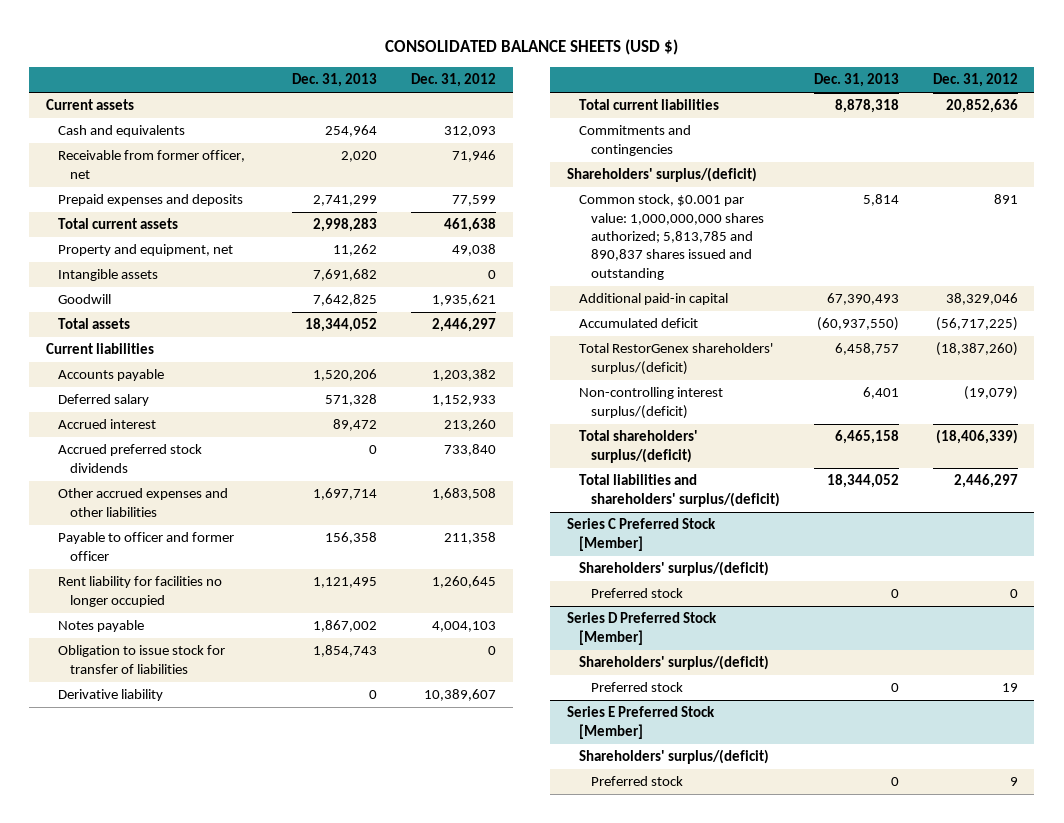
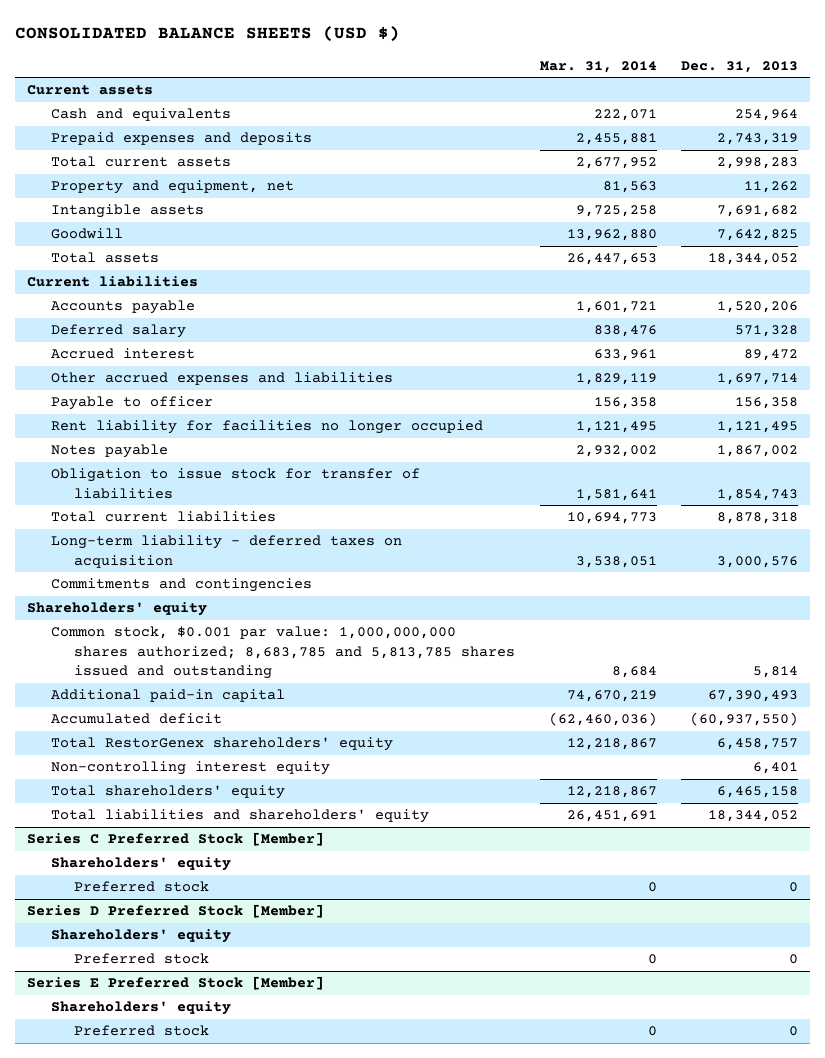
[411,73,497,88] Dec. 31, 2012 -> none
none -> [539,60,657,73] Mar. 31, 2014
[57,150,245,179] Receivable from former officer, net -> none
[313,195,378,207] 2,741,299 -> [717,133,799,146] 2,743,319
[57,444,202,473] Accrued preferred stock dividends -> none
[57,488,228,517] Other accrued expenses and other liabilities -> [50,372,393,386] Other accrued expenses and liabilities
[57,532,234,561] Payable to officer and former officer -> [50,396,213,411] Payable to officer
[57,689,163,702] Derivative liability -> none
none -> [50,535,402,568] Long-term liability - deferred taxes on acquisition
[567,167,758,183] Shareholders' surplus/(deficit) -> [27,602,208,617] Shareholders' equity
[579,194,764,280] Common stock, $0.001 par value: 1,000,000,000 shares authorized; 5,813,785 and 890,837 shares issued and outstanding -> [50,626,515,680] Common stock, $0.001 par value: 1,000,000,000 shares authorized; 8,683,785 and 5,813,785 shares issued and outstanding
[579,343,774,375] Total RestorGenex shareholders' surplus/(deficit) -> [50,737,393,752] Total RestorGenex shareholders' equity
[579,387,724,419] Non-controlling interest surplus/(deficit) -> [50,761,330,776] Non-controlling interest equity
[579,430,699,463] Total shareholders' surplus/(deficit) -> [50,785,285,800] Total shareholders' equity
[579,474,780,507] Total liabilities and shareholders' surplus/(deficit) -> [50,809,429,824] Total liabilities and shareholders' equity
[579,561,770,577] Shareholders' surplus/(deficit) -> [50,857,231,872] Shareholders' equity
[579,655,770,671] Shareholders' surplus/(deficit) -> [50,929,231,944] Shareholders' equity
[579,749,770,765] Shareholders' surplus/(deficit) -> [50,1001,231,1016] Shareholders' equity

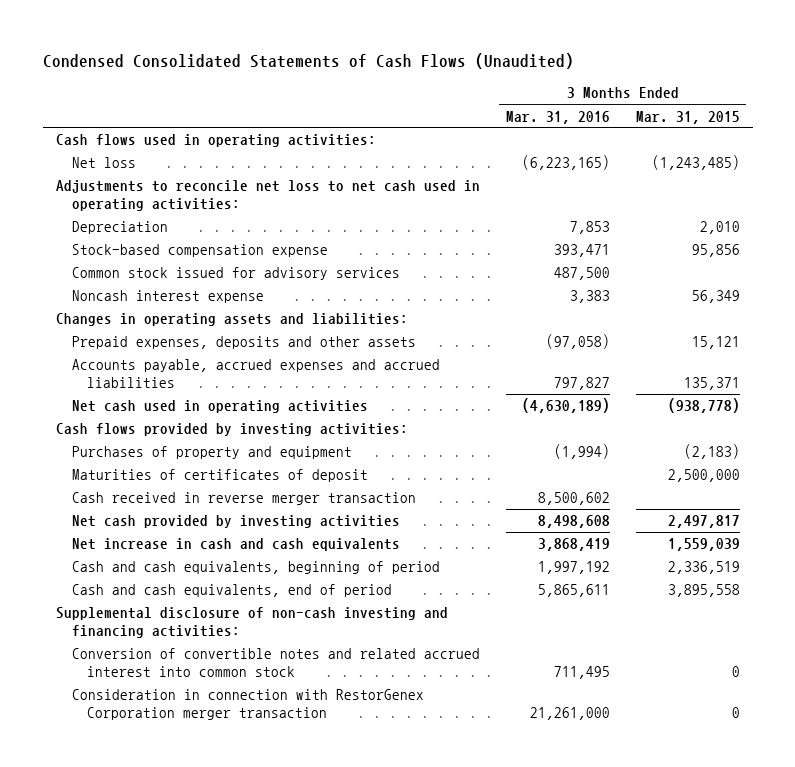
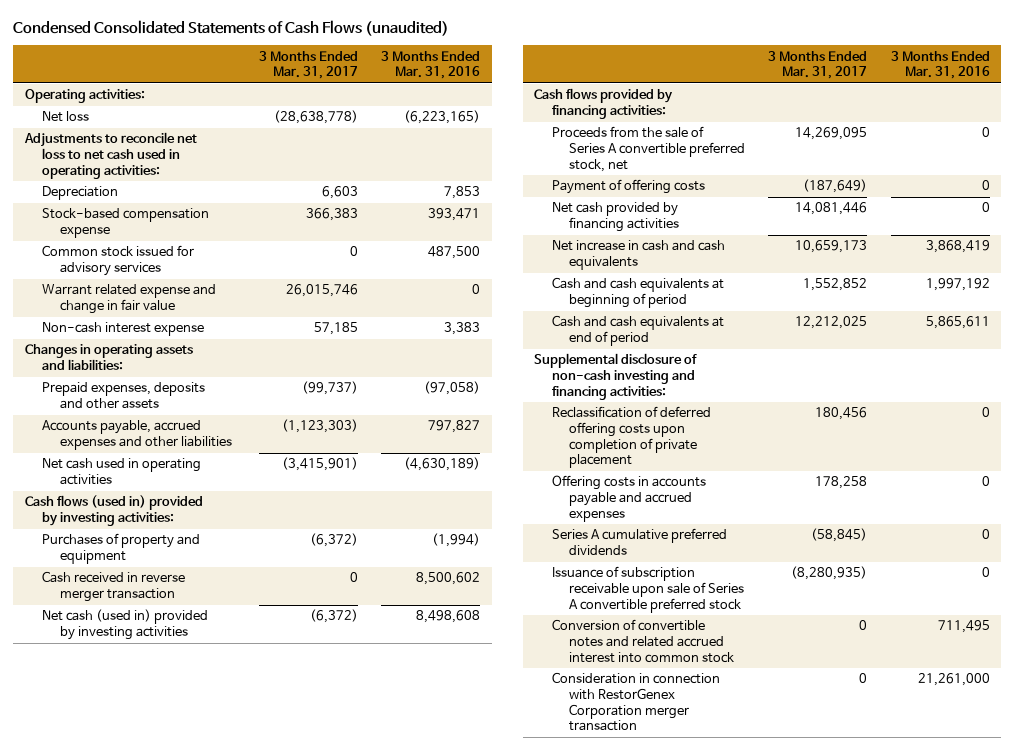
[42,52,574,69] Condensed Consolidated Statements of Cash Flows (Unaudited) -> [13,19,450,36] Condensed Consolidated Statements of Cash Flows (unaudited)
[635,110,740,124] Mar. 31, 2015 -> none
none -> [259,50,359,80] 3 Months Ended Mar. 31, 2017
[55,134,376,148] Cash flows used in operating activities: -> [25,89,146,104] Operating activities:
none -> [42,284,217,314] Warrant related expense and change in fair value
[71,290,264,304] Noncash interest expense -> [42,322,205,337] Non-cash interest expense
[71,359,440,388] Accounts payable, accrued expenses and accrued liabilities -> [42,420,232,450] Accounts payable, accrued expenses and other liabilities
[55,423,408,437] Cash flows provided by investing activities: -> [25,495,204,526] Cash flows (used in) provided by investing activities:
[71,469,368,483] Maturities of certificates of deposit -> none
[71,515,400,529] Net cash provided by investing activities -> [42,609,209,640] Net cash (used in) provided by investing activities
none -> [534,88,674,119] Cash flows provided by financing activities:
none -> [551,126,746,172] Proceeds from the sale of Series A convertible preferred stock, net
none -> [551,179,705,195] Payment of offering costs
none -> [551,202,680,232] Net cash provided by financing activities
[71,561,440,575] Cash and cash equivalents, beginning of period -> [551,277,724,308] Cash and cash equivalents at beginning of period
[71,584,392,598] Cash and cash equivalents, end of period -> [551,315,724,346] Cash and cash equivalents at end of period
none -> [551,406,711,469] Reclassification of deferred offering costs upon completion of private placement
none -> [551,475,706,522] Offering costs in accounts payable and accrued expenses
none -> [551,528,727,555] Series A cumulative preferred dividends
none -> [551,566,745,613] Issuance of subscription receivable upon sale of Series A convertible preferred stock

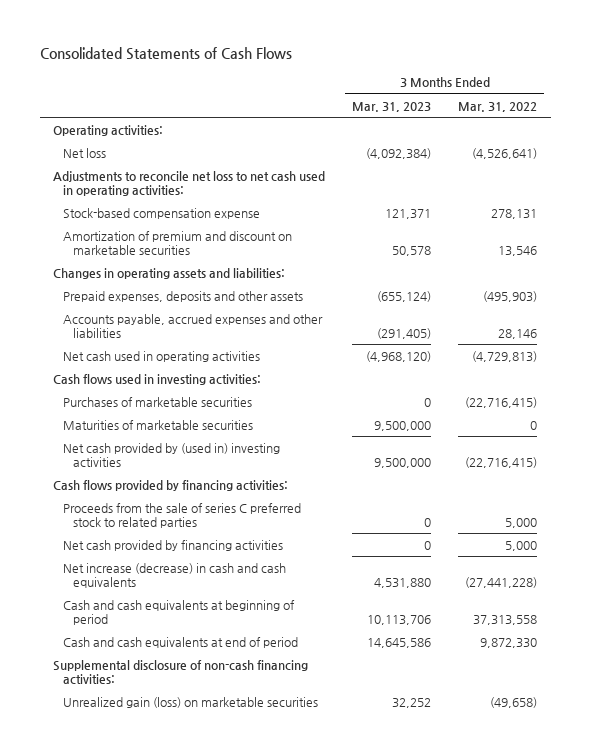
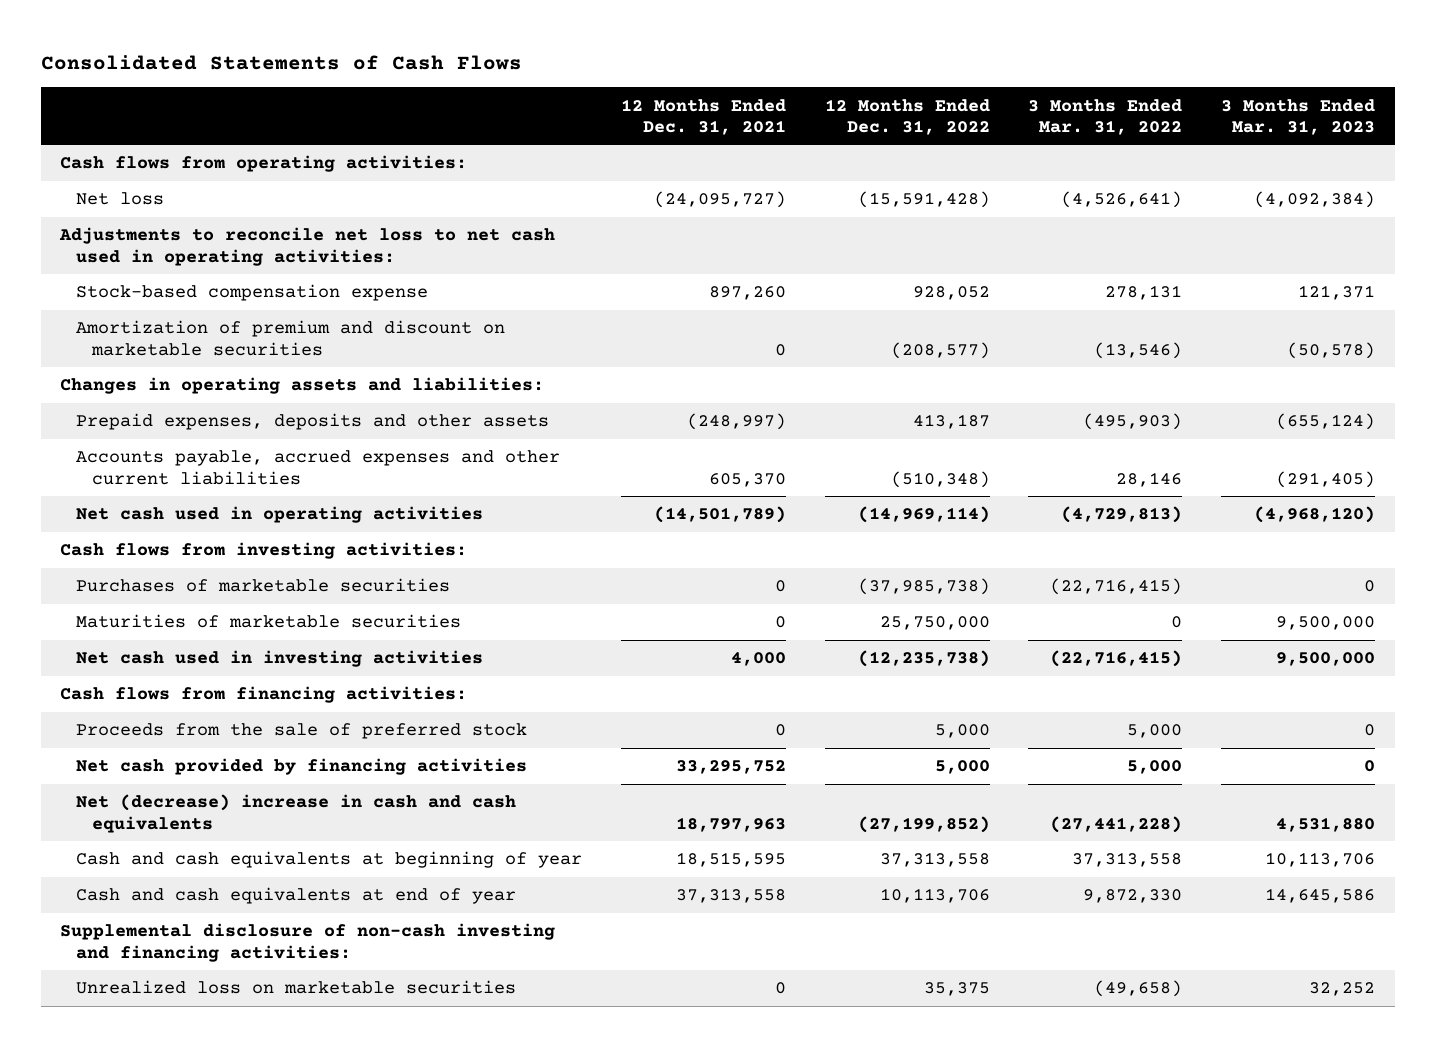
none -> [620,98,786,135] 12 Months Ended Dec. 31, 2021
none -> [824,98,990,135] 12 Months Ended Dec. 31, 2022
[53,124,164,136] Operating activities: -> [59,155,467,173] Cash flows from operating activities:
[392,245,432,256] 50,578 -> [1287,341,1376,359] (50,578)
[498,245,538,256] 13,546 -> [1094,341,1183,359] (13,546)
[63,313,324,338] Accounts payable, accrued expenses and other liabilities -> [76,450,561,485] Accounts payable, accrued expenses and other current liabilities
[53,373,262,385] Cash flows used in investing activities: -> [59,542,467,560] Cash flows from investing activities:
[63,442,281,467] Net cash provided by (used in) investing activities -> [76,650,484,668] Net cash used in investing activities
[53,479,289,491] Cash flows provided by financing activities: -> [59,686,467,704] Cash flows from financing activities:
[63,502,302,528] Proceeds from the sale of series C preferred stock to related parties -> [76,723,528,740] Proceeds from the sale of preferred stock
[63,562,287,588] Net increase (decrease) in cash and cash equivalents -> [76,794,517,833] Net (decrease) increase in cash and cash equivalents
[63,599,296,625] Cash and cash equivalents at beginning of period -> [76,851,583,869] Cash and cash equivalents at beginning of year
[63,636,299,648] Cash and cash equivalents at end of period -> [76,887,517,905] Cash and cash equivalents at end of year
[53,659,309,684] Supplemental disclosure of non-cash financing activities: -> [59,923,555,962] Supplemental disclosure of non-cash investing and financing activities:
[63,696,319,708] Unrealized gain (loss) on marketable securities -> [76,980,517,995] Unrealized loss on marketable securities

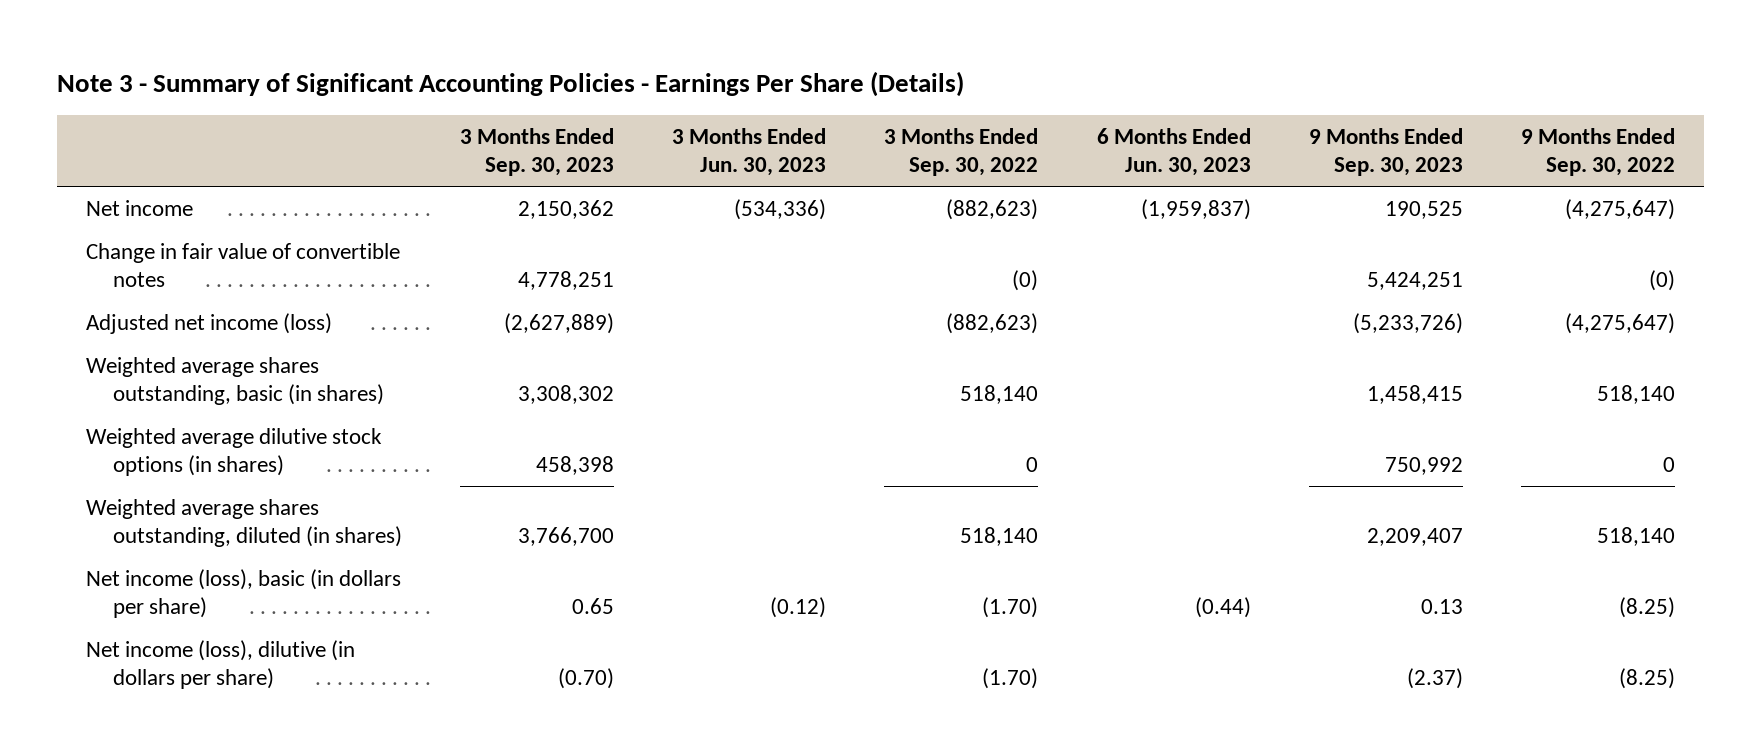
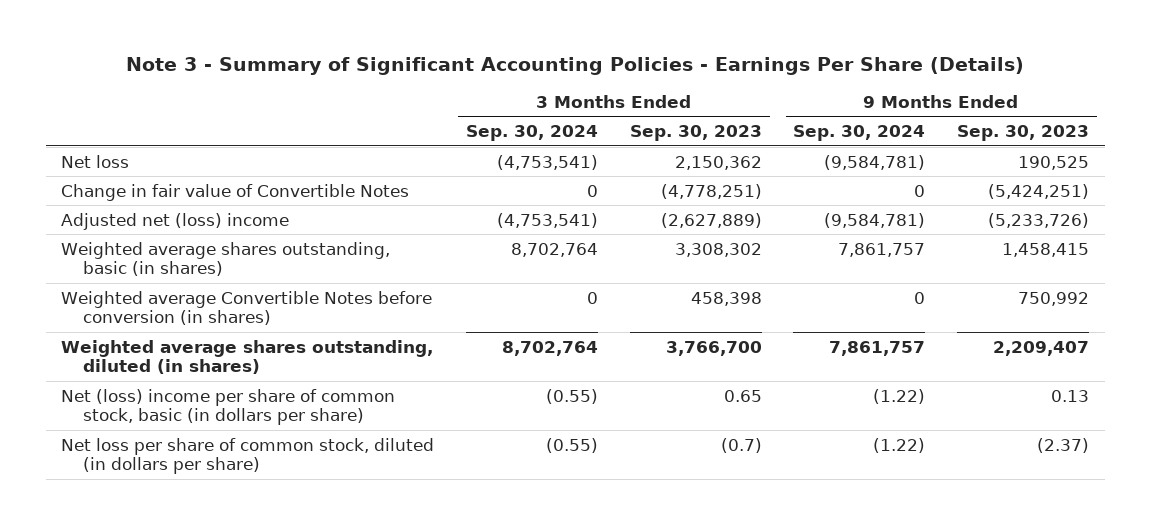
[672,128,827,177] 3 Months Ended Jun. 30, 2023 -> none
[884,128,1039,177] 3 Months Ended Sep. 30, 2022 -> none
[1096,128,1251,177] 6 Months Ended Jun. 30, 2023 -> none
[1520,128,1675,177] 9 Months Ended Sep. 30, 2022 -> none
none -> [466,125,599,142] Sep. 30, 2024
none -> [793,125,926,142] Sep. 30, 2024
[85,199,193,216] Net income -> [61,154,130,168] Net loss
[85,242,400,288] Change in fair value of convertible notes -> [61,183,410,201] Change in fair value of Convertible Notes
[518,271,615,291] 4,778,251 -> [660,183,762,199] (4,778,251)
[1366,272,1463,291] 5,424,251 -> [988,183,1090,199] (5,424,251)
[85,312,332,334] Adjusted net income (loss) -> [61,212,290,230] Adjusted net (loss) income
[85,427,382,477] Weighted average dilutive stock options (in shares) -> [61,290,433,326] Weighted average Convertible Notes before conversion (in shares)
[85,568,401,619] Net income (loss), basic (in dollars per share) -> [61,388,396,426] Net (loss) income per share of common stock, basic (in dollars per share)
[85,639,355,690] Net income (loss), dilutive (in dollars per share) -> [61,437,435,475] Net loss per share of common stock, diluted (in dollars per share)
[558,668,615,690] (0.70) -> [720,437,762,453] (0.7)

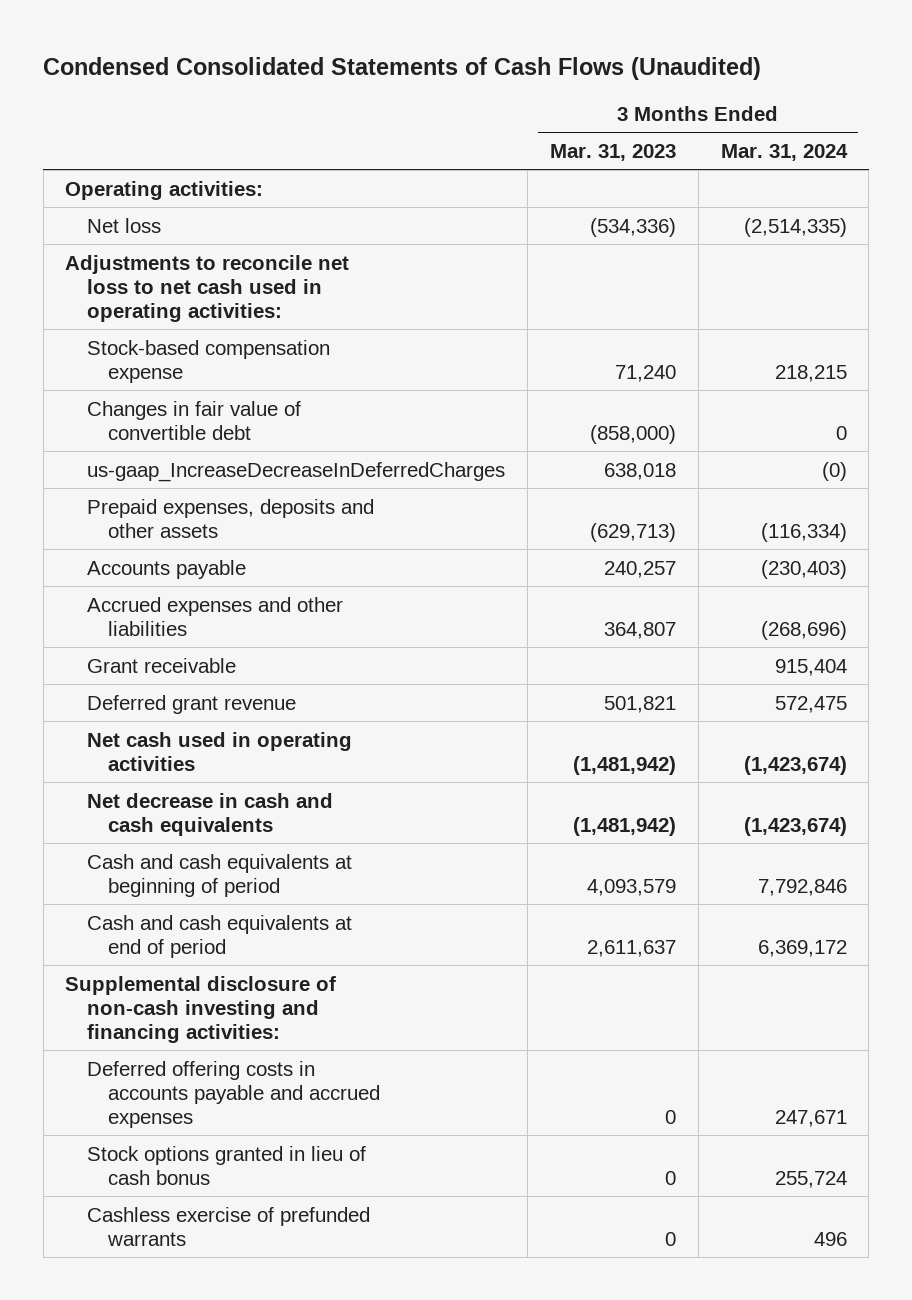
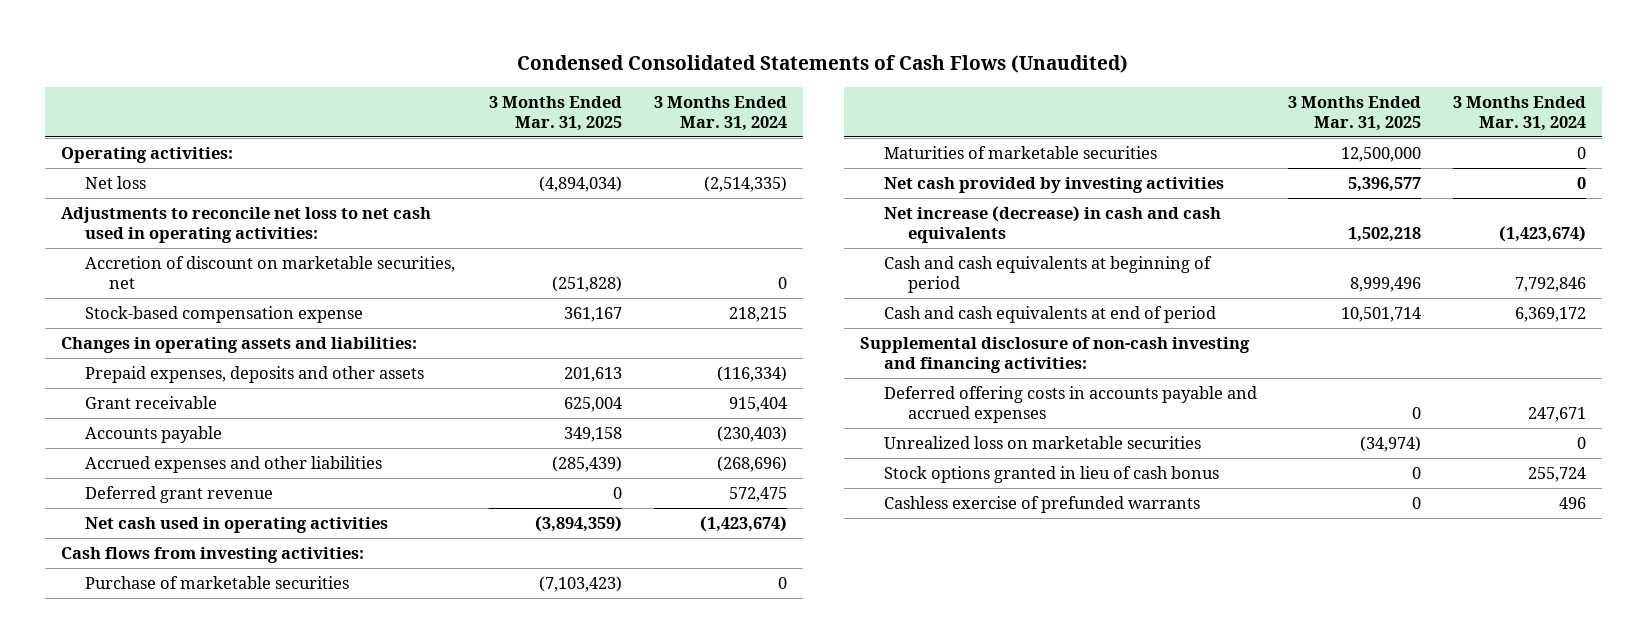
[549,144,676,162] Mar. 31, 2023 -> none
none -> [489,95,623,132] 3 Months Ended Mar. 31, 2025
none -> [84,255,455,290] Accretion of discount on marketable securities, net
[86,400,301,440] Changes in fair value of convertible debt -> none
[86,461,505,482] us-gaap_IncreaseDecreaseInDeferredCharges -> none
none -> [60,336,417,353] Changes in operating assets and liabilities:
[86,657,236,673] Grant receivable -> [84,395,217,409] Grant receivable
none -> [60,546,364,563] Cash flows from investing activities:
none -> [84,575,349,589] Purchase of marketable securities
none -> [883,145,1157,159] Maturities of marketable securities
none -> [883,176,1224,193] Net cash provided by investing activities
[86,792,333,836] Net decrease in cash and cash equivalents -> [883,205,1221,244] Net increase (decrease) in cash and cash equivalents
none -> [883,435,1201,449] Unrealized loss on marketable securities

